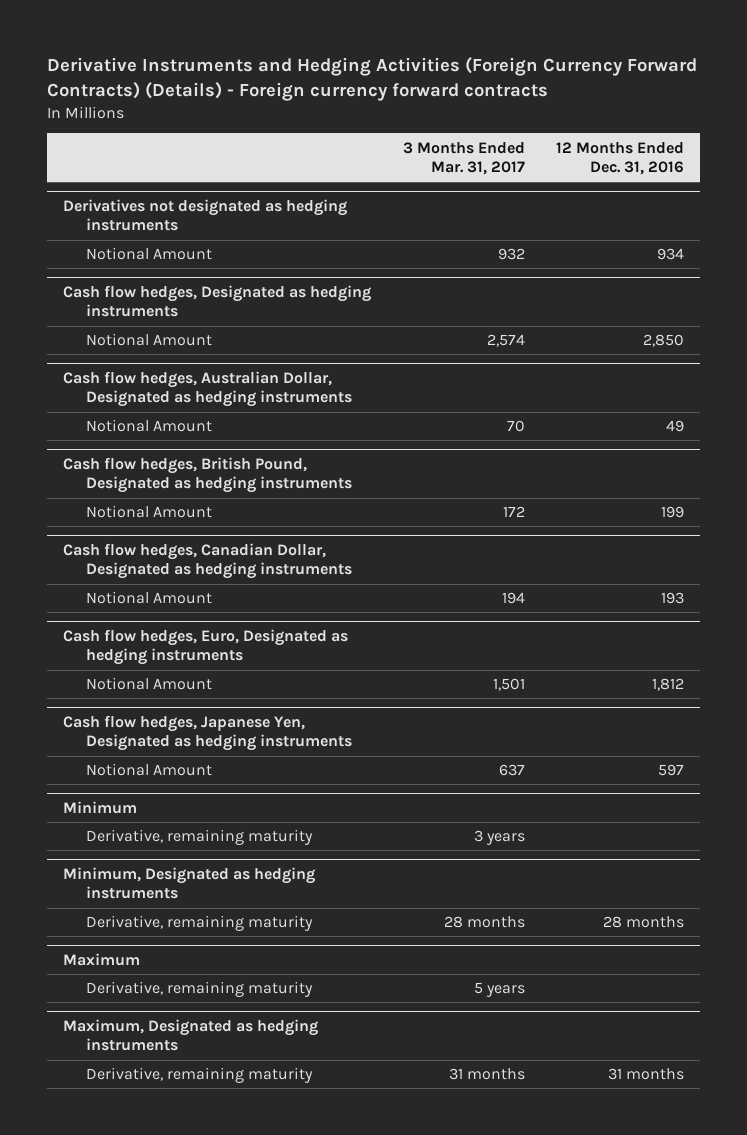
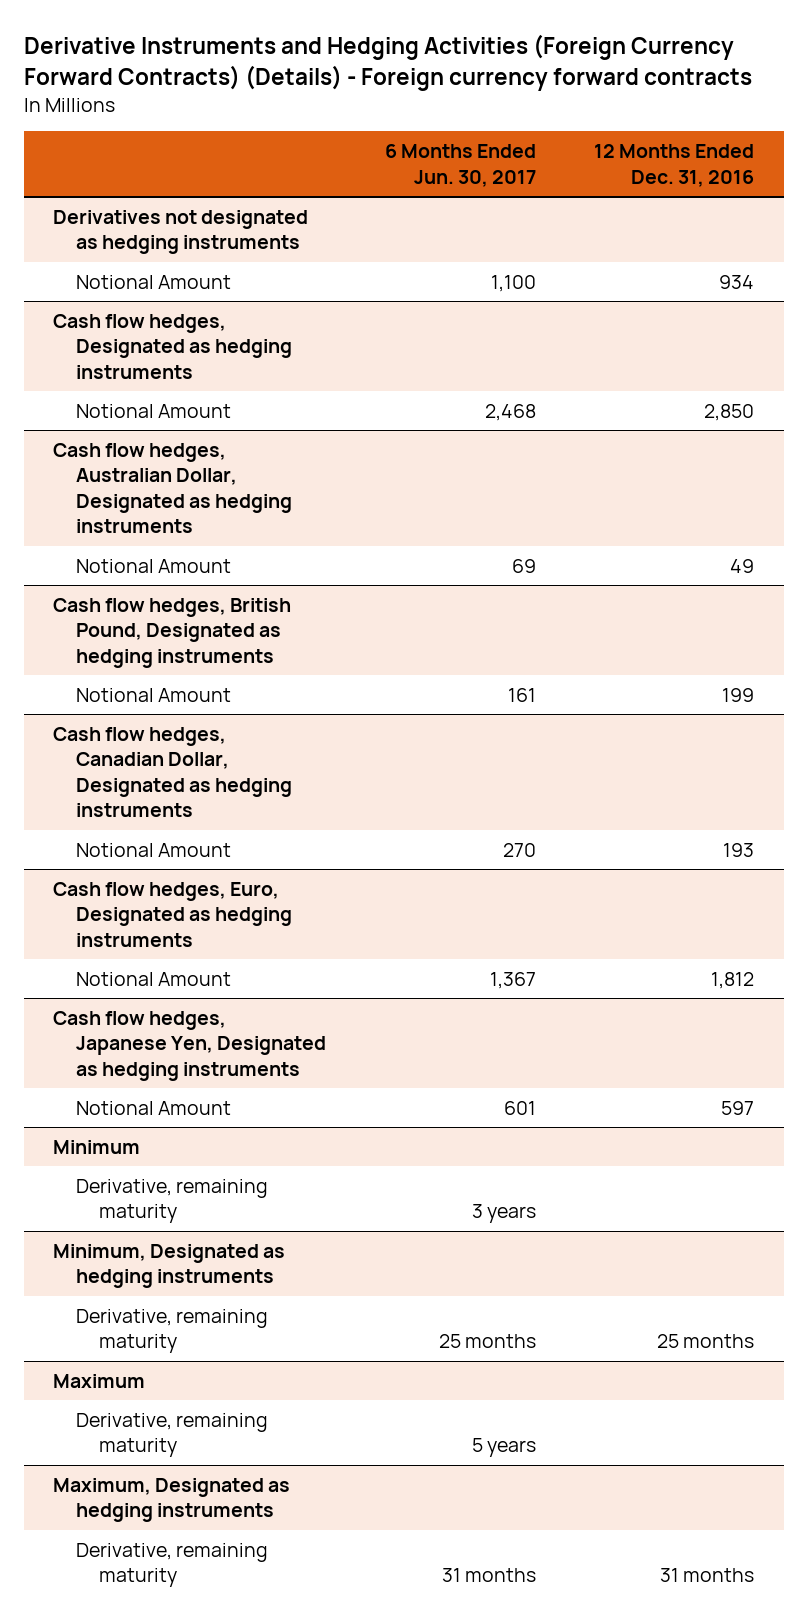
[402,141,525,176] 3 Months Ended Mar. 31, 2017 -> none
none -> [384,144,536,187] 6 Months Ended Jun. 30, 2017
[603,916,685,929] 28 months -> [657,1334,755,1349] 25 months

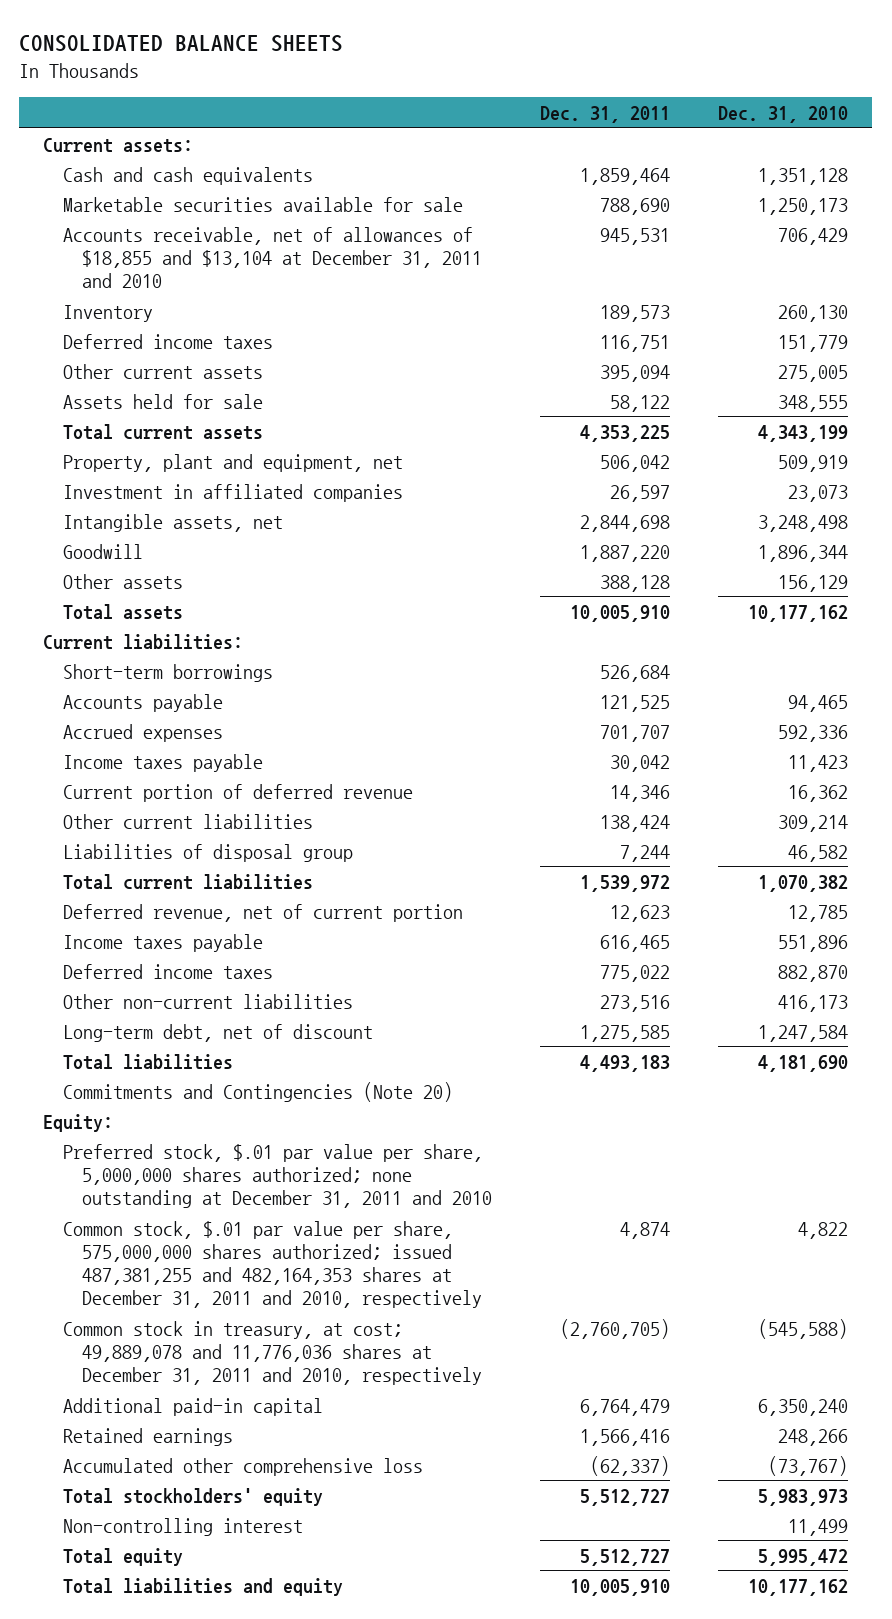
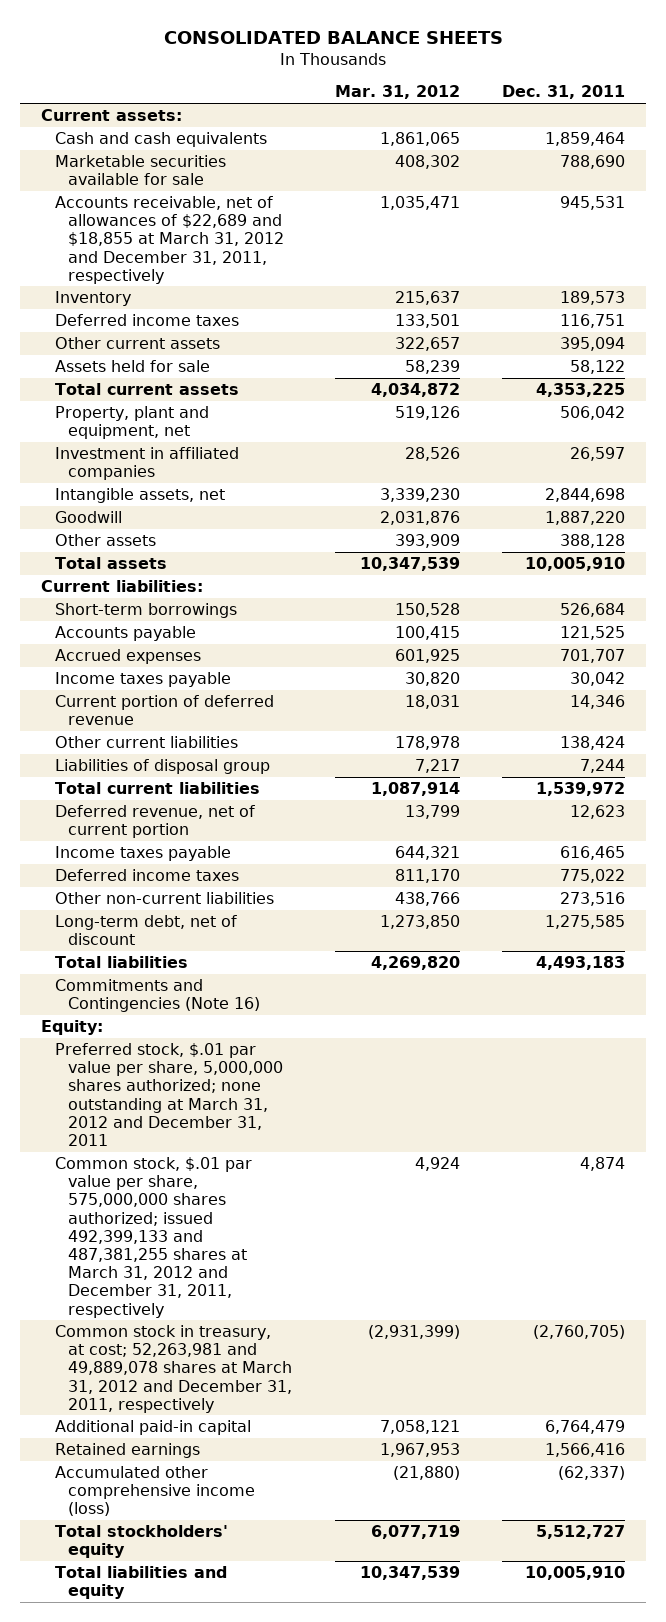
[718,105,849,123] Dec. 31, 2010 -> none
none -> [334,85,460,100] Mar. 31, 2012
[62,226,483,289] Accounts receivable, net of allowances of $18,855 and $13,104 at December 31, 2011 and 2010 -> [54,195,285,284] Accounts receivable, net of allowances of $22,689 and $18,855 at March 31, 2012 and December 31, 2011, respectively
[62,1081,453,1102] Commitments and Contingencies (Note 20) -> [54,978,261,1013] Commitments and Contingencies (Note 16)
[62,1143,493,1209] Preferred stock, $.01 par value per share, 5,000,000 shares authorized; none outstanding at December 31, 2011 and 2010 -> [54,1042,284,1146] Preferred stock, $.01 par value per share, 5,000,000 shares authorized; none outstanding at March 31, 2012 and December 31, 2011
[62,1220,483,1309] Common stock, $.01 par value per share, 575,000,000 shares authorized; issued 487,381,255 and 482,164,353 shares at December 31, 2011 and 2010, respectively -> [54,1156,252,1318] Common stock, $.01 par value per share, 575,000,000 shares authorized; issued 492,399,133 and 487,381,255 shares at March 31, 2012 and December 31, 2011, respectively
[62,1320,483,1386] Common stock in treasury, at cost; 49,889,078 and 11,776,036 shares at December 31, 2011 and 2010, respectively -> [54,1324,293,1413] Common stock in treasury, at cost; 52,263,981 and 49,889,078 shares at March 31, 2012 and December 31, 2011, respectively
[62,1457,423,1476] Accumulated other comprehensive loss -> [54,1465,256,1517] Accumulated other comprehensive income (loss)
[62,1517,303,1536] Non-controlling interest -> none
[62,1547,183,1566] Total equity -> none

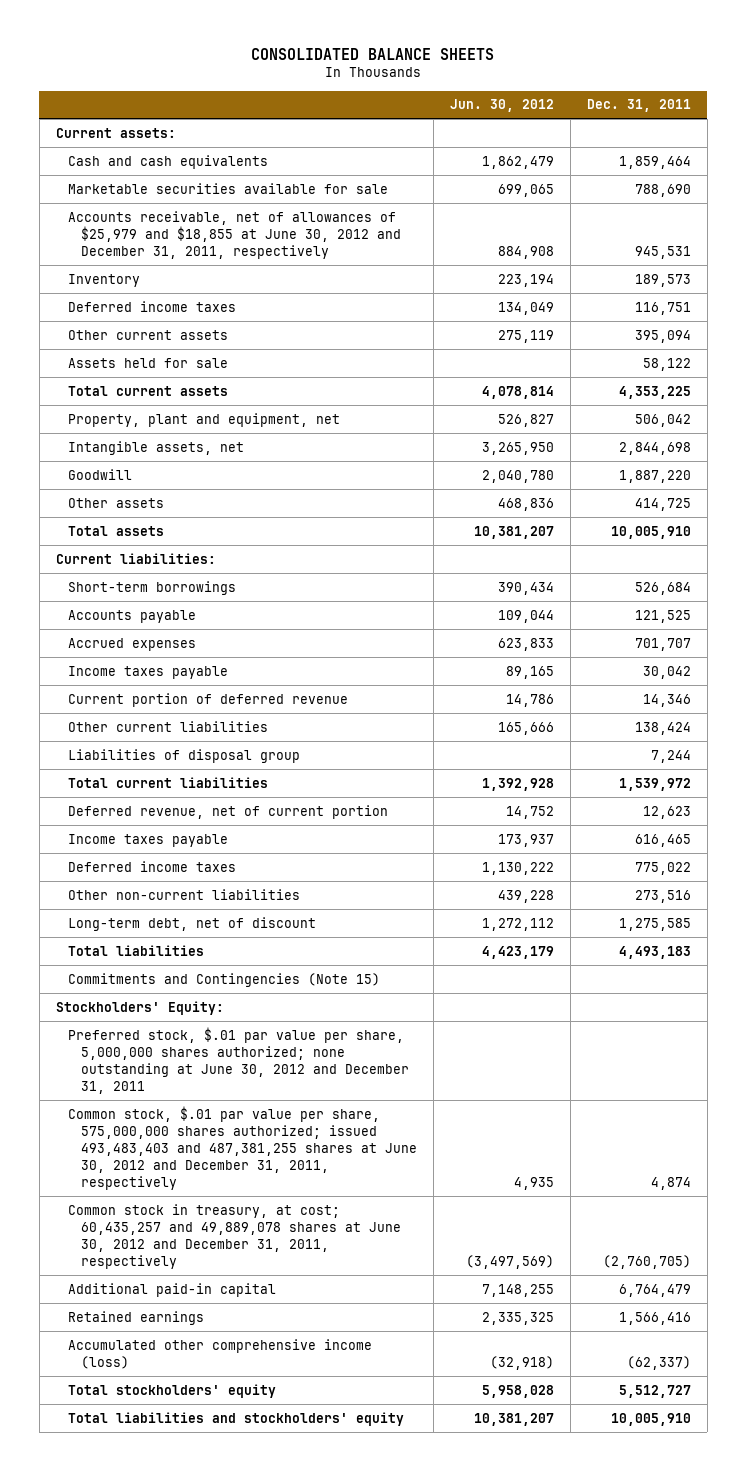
[334,85,460,100] Mar. 31, 2012 -> none
none -> [449,99,554,113] Jun. 30, 2012
[54,195,285,284] Accounts receivable, net of allowances of $22,689 and $18,855 at March 31, 2012 and December 31, 2011, respectively -> [68,210,402,259] Accounts receivable, net of allowances of $25,979 and $18,855 at June 30, 2012 and December 31, 2011, respectively
[54,446,239,481] Investment in affiliated companies -> none
[560,533,626,548] 388,128 -> [634,497,691,511] 414,725
[54,978,261,1013] Commitments and Contingencies (Note 16) -> [68,972,381,987] Commitments and Contingencies (Note 15)
[41,1019,104,1035] Equity: -> [55,1000,224,1015] Stockholders' Equity:
[54,1042,284,1146] Preferred stock, $.01 par value per share, 5,000,000 shares authorized; none outstanding at March 31, 2012 and December 31, 2011 -> [68,1026,410,1094] Preferred stock, $.01 par value per share, 5,000,000 shares authorized; none outstanding at June 30, 2012 and December 31, 2011
[54,1156,252,1318] Common stock, $.01 par value per share, 575,000,000 shares authorized; issued 492,399,133 and 487,381,255 shares at March 31, 2012 and December 31, 2011, respectively -> [68,1105,418,1191] Common stock, $.01 par value per share, 575,000,000 shares authorized; issued 493,483,403 and 487,381,255 shares at June 30, 2012 and December 31, 2011, respectively
[54,1324,293,1413] Common stock in treasury, at cost; 52,263,981 and 49,889,078 shares at March 31, 2012 and December 31, 2011, respectively -> [68,1203,402,1269] Common stock in treasury, at cost; 60,435,257 and 49,889,078 shares at June 30, 2012 and December 31, 2011, respectively
[54,1565,227,1600] Total liabilities and equity -> [68,1411,405,1426] Total liabilities and stockholders' equity

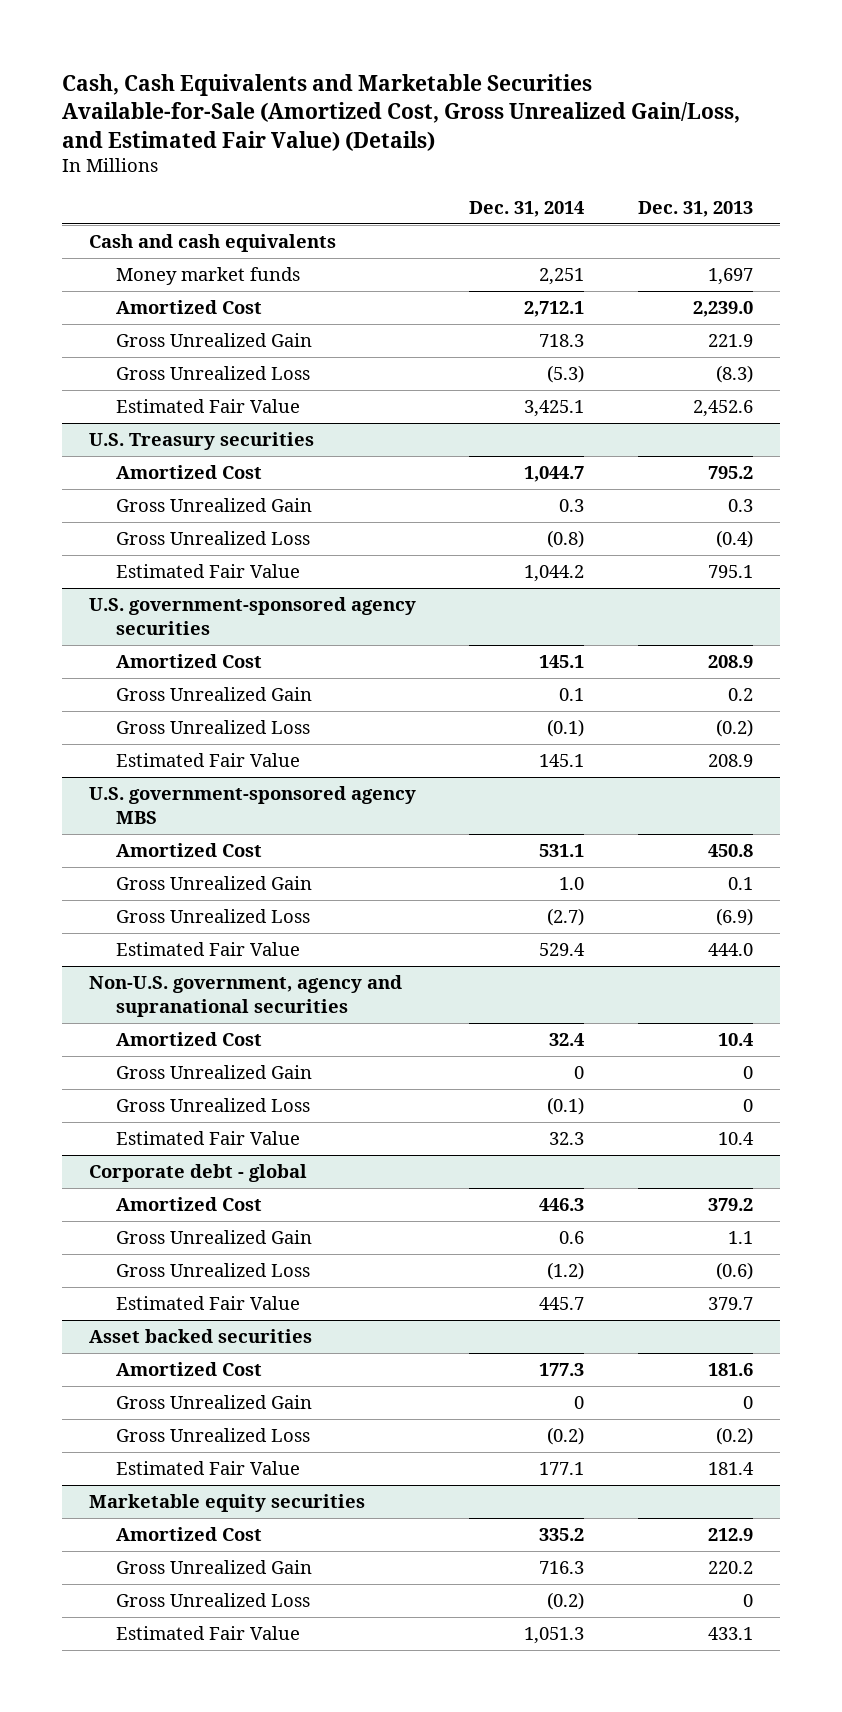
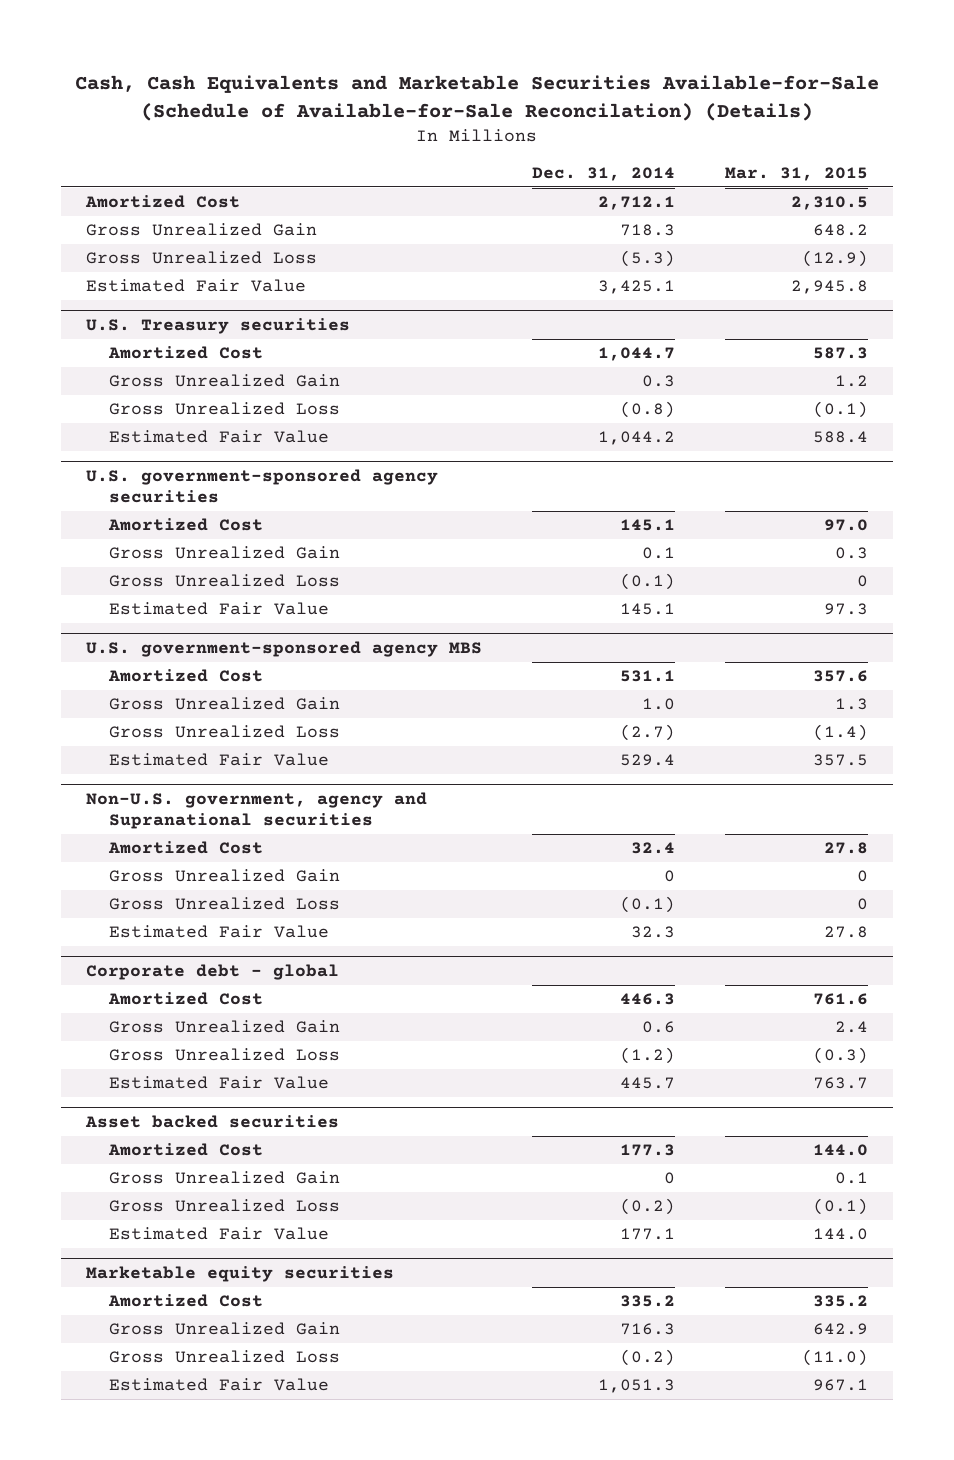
[62,73,741,151] Cash, Cash Equivalents and Marketable Securities Available-for-Sale (Amortized Cost, Gross Unrealized Gain/Loss, and Estimated Fair Value) (Details) -> [74,74,879,121] Cash, Cash Equivalents and Marketable Securities Available-for-Sale (Schedule of Available-for-Sale Reconcilation) (Details)
[638,200,754,217] Dec. 31, 2013 -> none
none -> [724,166,868,181] Mar. 31, 2015
[88,234,336,253] Cash and cash equivalents -> none
[115,267,300,286] Money market funds -> none
[88,975,402,1017] Non-U.S. government, agency and supranational securities -> [85,791,427,830] Non-U.S. government, agency and Supranational securities

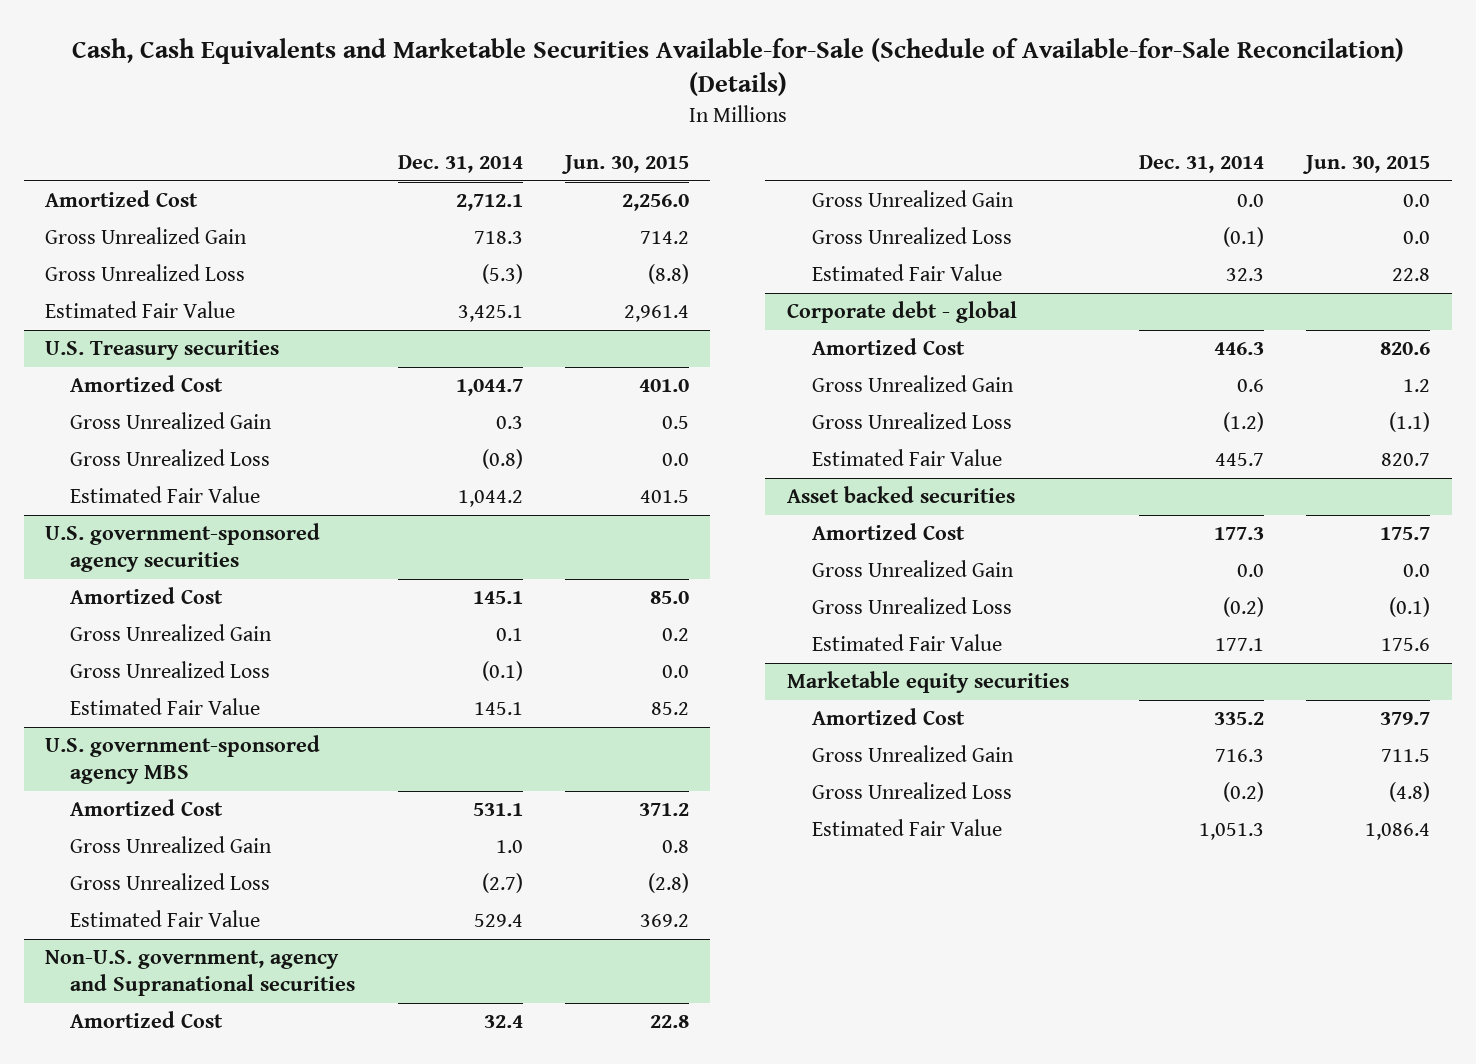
[724,166,868,181] Mar. 31, 2015 -> none
none -> [561,155,690,175] Jun. 30, 2015
[663,870,675,883] 0 -> [1236,194,1264,208] 0.0
[663,1172,675,1185] 0 -> [1236,564,1264,578] 0.0

